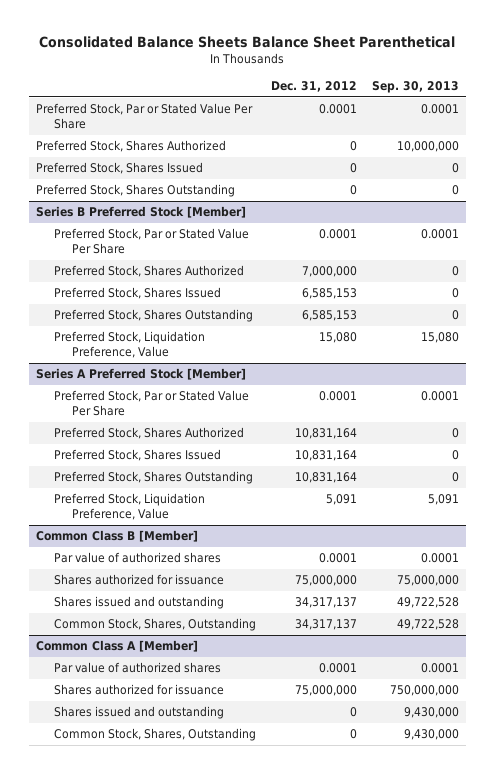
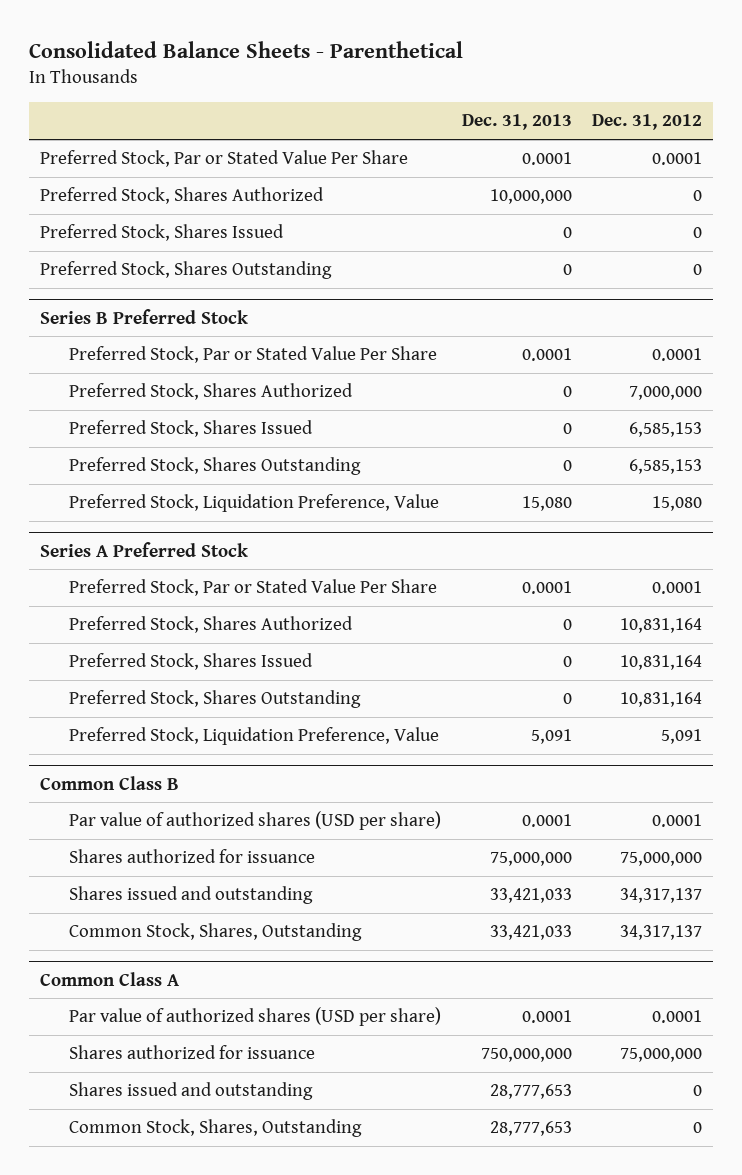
[39,35,456,48] Consolidated Balance Sheets Balance Sheet Parenthetical -> [29,41,464,59] Consolidated Balance Sheets - Parenthetical
[371,80,459,93] Sep. 30, 2013 -> none
none -> [461,114,572,131] Dec. 31, 2013
[36,206,247,219] Series B Preferred Stock [Member] -> [39,308,248,324] Series B Preferred Stock
[36,368,247,381] Series A Preferred Stock [Member] -> [39,541,248,557] Series A Preferred Stock
[36,530,199,543] Common Class B [Member] -> [39,775,179,790] Common Class B
[54,552,222,564] Par value of authorized shares -> [68,811,441,831] Par value of authorized shares (USD per share)
[36,640,199,653] Common Class A [Member] -> [39,971,179,986] Common Class A
[54,662,222,674] Par value of authorized shares -> [68,1007,441,1027] Par value of authorized shares (USD per share)

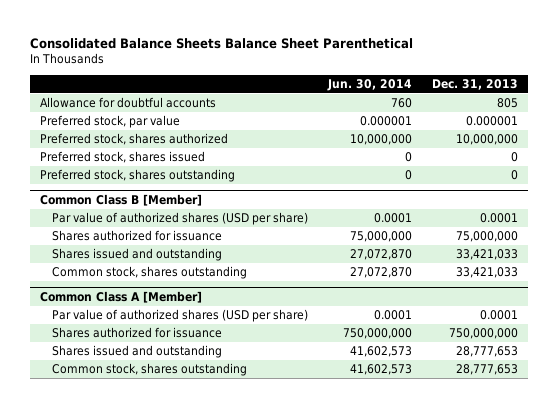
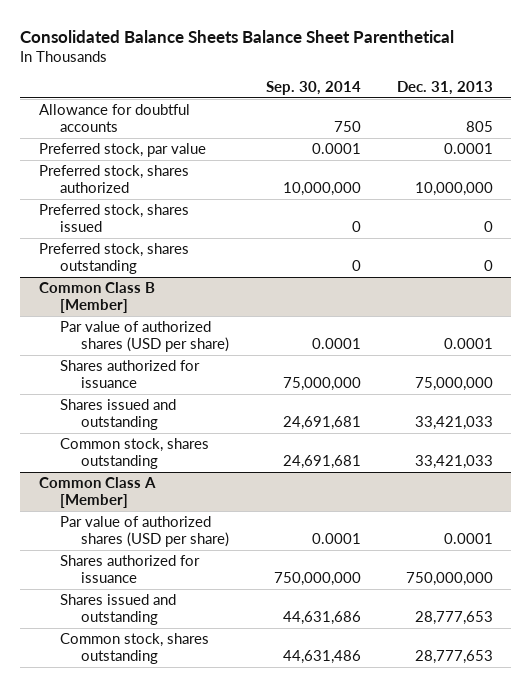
[327,78,413,91] Jun. 30, 2014 -> none
none -> [265,80,361,95] Sep. 30, 2014
[466,116,519,127] 0.000001 -> [444,142,494,154] 0.0001

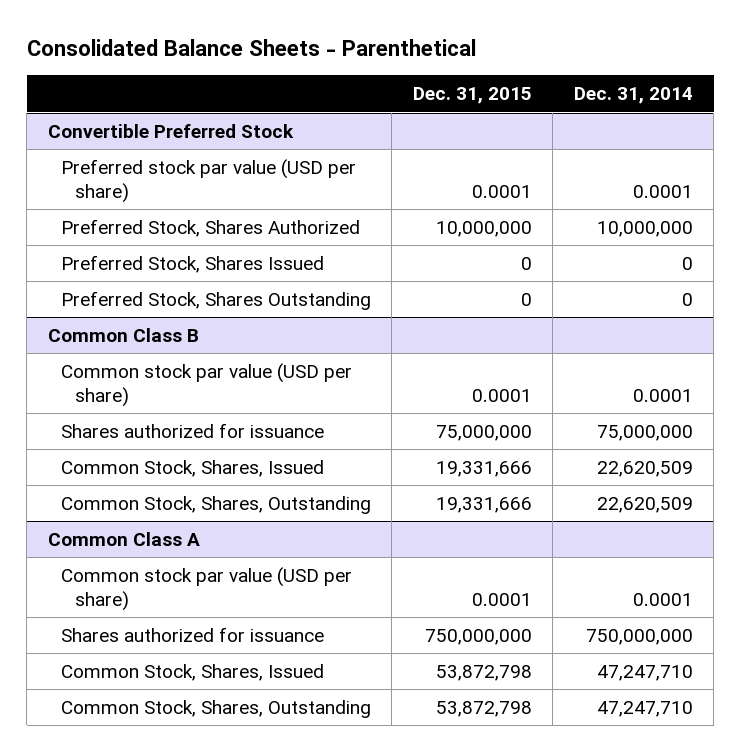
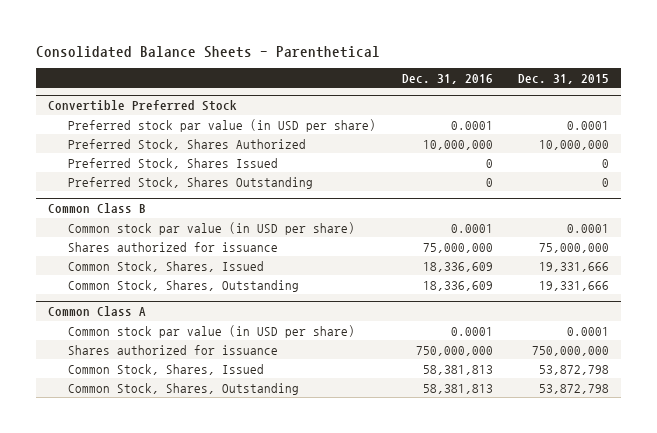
[573,87,693,105] Dec. 31, 2014 -> none
none -> [401,73,493,84] Dec. 31, 2016
[61,159,357,203] Preferred stock par value (USD per share) -> [68,118,377,132] Preferred stock par value (in USD per share)
[61,363,353,407] Common stock par value (USD per share) -> [68,221,356,235] Common stock par value (in USD per share)
[61,567,353,611] Common stock par value (USD per share) -> [68,324,356,338] Common stock par value (in USD per share)

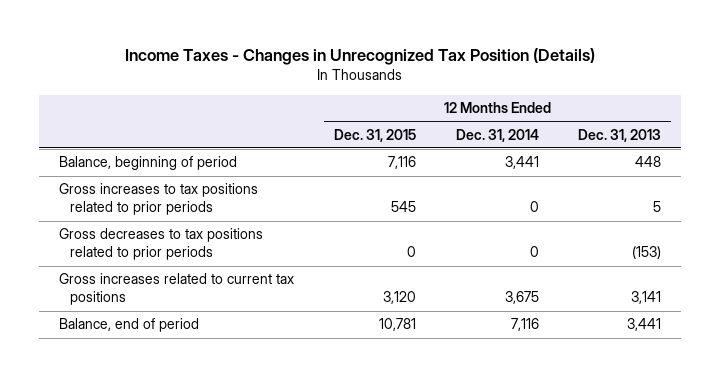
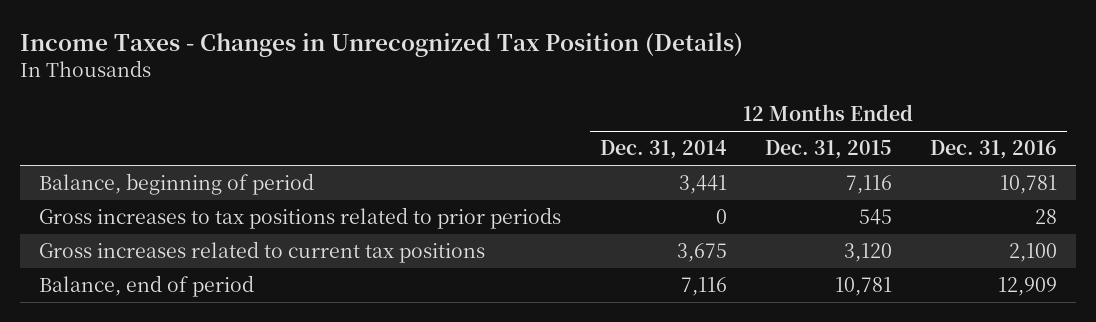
[578,128,662,142] Dec. 31, 2013 -> none
none -> [930,140,1058,160] Dec. 31, 2016
[59,228,264,261] Gross decreases to tax positions related to prior periods -> none

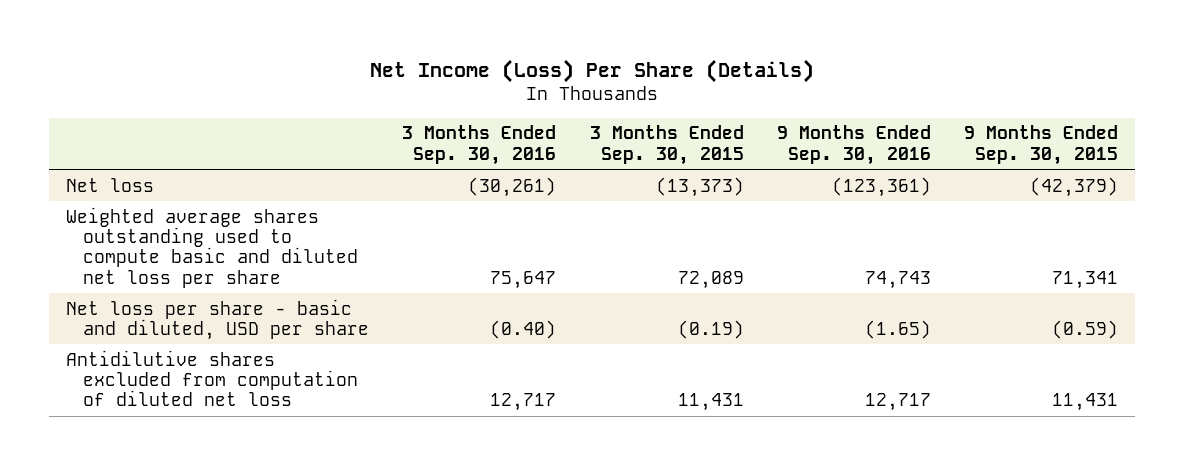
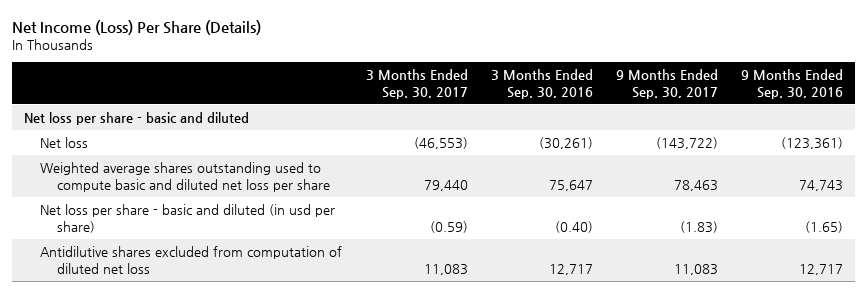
[589,125,744,165] 3 Months Ended Sep. 30, 2015 -> none
[964,125,1119,165] 9 Months Ended Sep. 30, 2015 -> none
none -> [365,69,468,99] 3 Months Ended Sep. 30, 2017
none -> [616,69,719,99] 9 Months Ended Sep. 30, 2017
none -> [23,112,249,126] Net loss per share - basic and diluted
[66,298,369,340] Net loss per share - basic and diluted, USD per share -> [40,204,336,233] Net loss per share - basic and diluted (in usd per share)

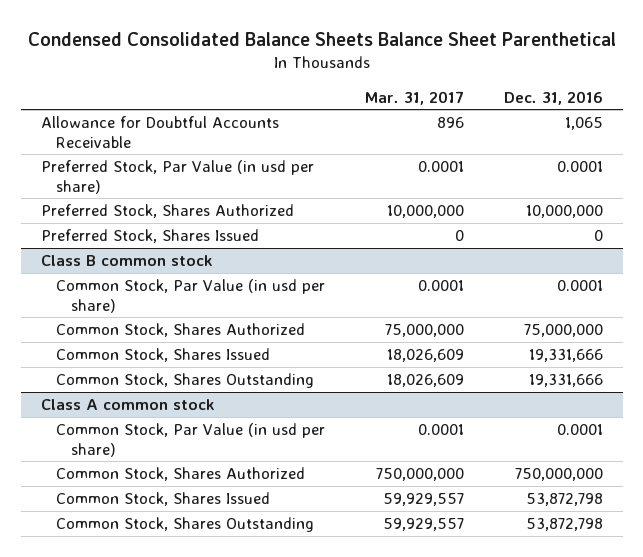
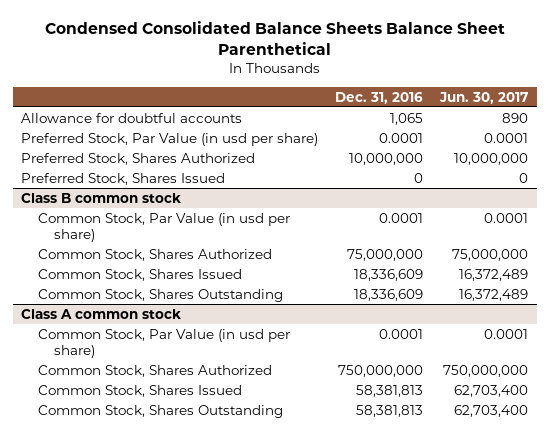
[364,90,464,105] Mar. 31, 2017 -> none
none -> [439,91,529,104] Jun. 30, 2017
[40,115,279,148] Allowance for Doubtful Accounts Receivable -> [21,112,243,123] Allowance for doubtful accounts
[528,348,603,362] 19,331,666 -> [354,268,424,281] 18,336,609
[528,373,603,387] 19,331,666 -> [354,288,424,301] 18,336,609
[525,492,603,506] 53,872,798 -> [356,384,424,397] 58,381,813
[525,517,603,531] 53,872,798 -> [356,404,424,417] 58,381,813

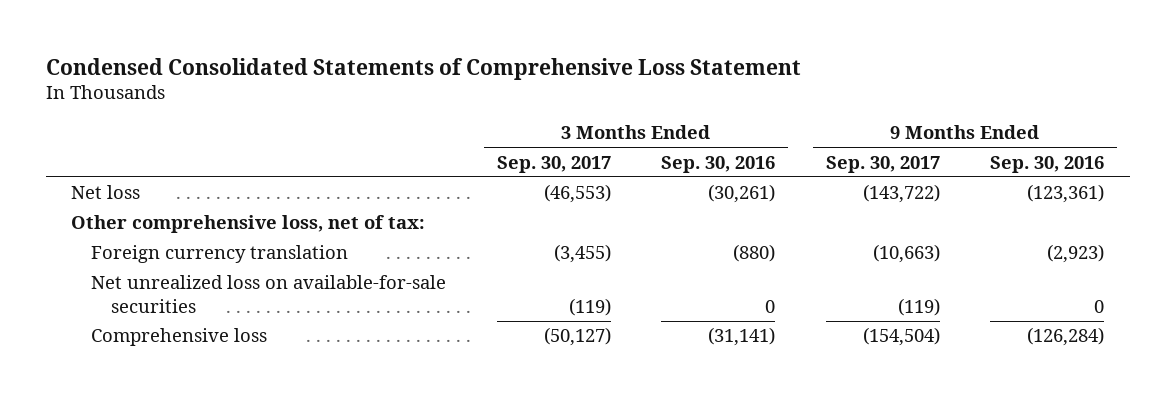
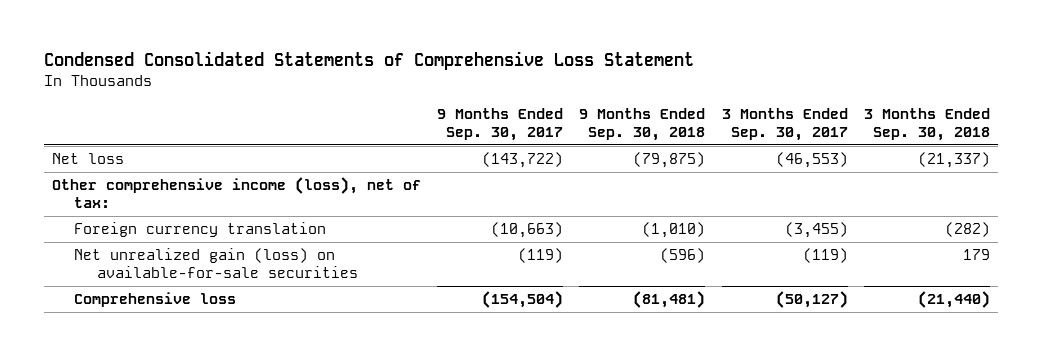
[661,155,776,173] Sep. 30, 2016 -> none
[990,155,1105,173] Sep. 30, 2016 -> none
none -> [579,107,706,141] 9 Months Ended Sep. 30, 2018
none -> [863,107,990,141] 3 Months Ended Sep. 30, 2018
[71,215,426,234] Other comprehensive loss, net of tax: -> [52,176,422,209] Other comprehensive income (loss), net of tax:
[91,275,447,313] Net unrealized loss on available-for-sale securities -> [74,247,358,279] Net unrealized gain (loss) on available-for-sale securities

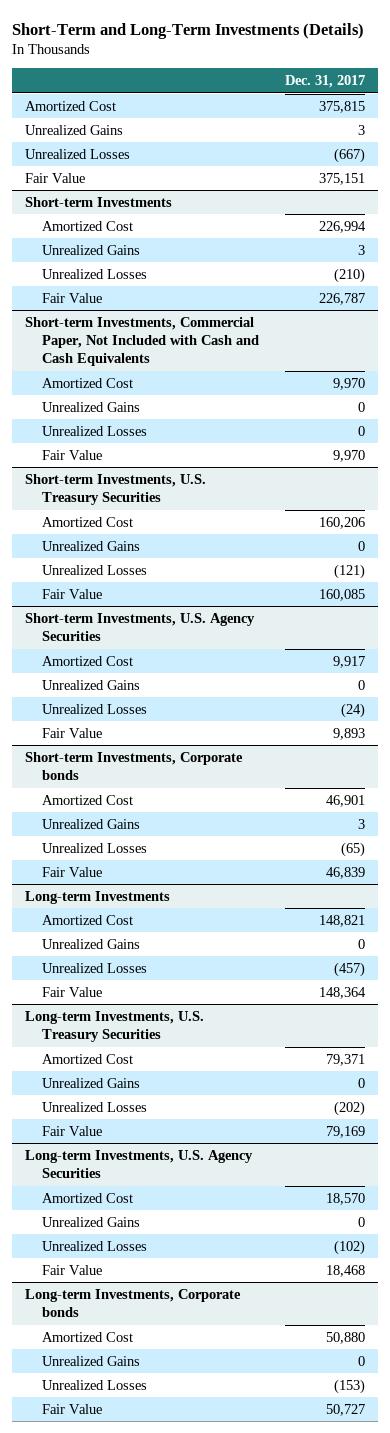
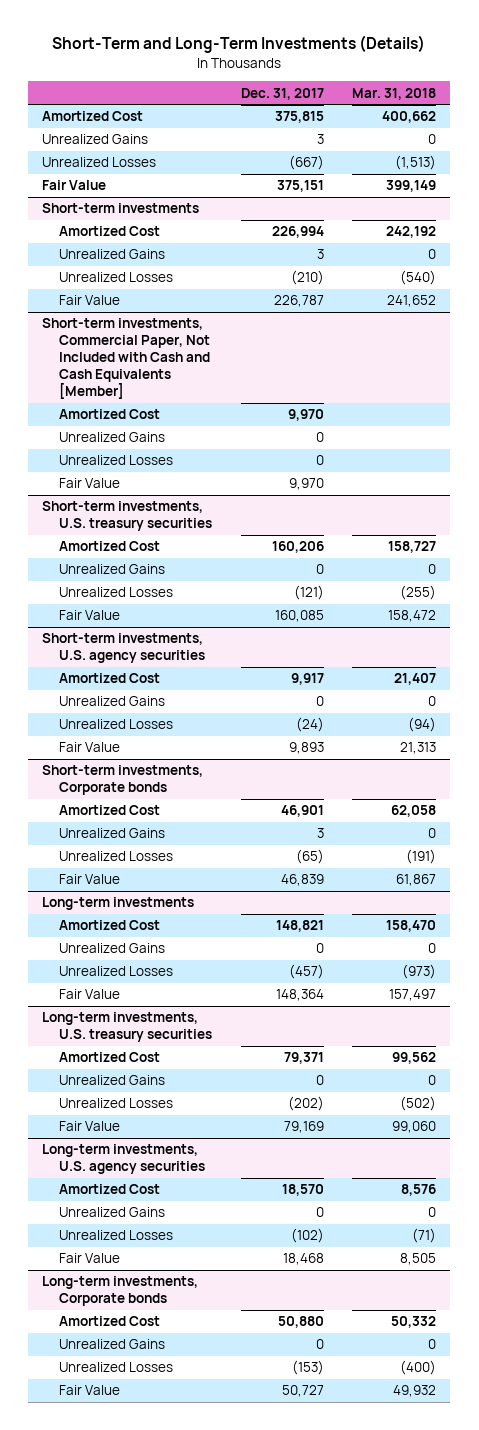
none -> [352,87,437,100] Mar. 31, 2018
[25,196,173,207] Short-term Investments -> [42,203,200,214] Short-term investments
[25,316,259,367] Short-term Investments, Commercial Paper, Not Included with Cash and Cash Equivalents -> [42,318,211,400] Short-term investments, Commercial Paper, Not Included with Cash and Cash Equivalents [Member]
[25,473,207,506] Short-term Investments, U.S. Treasury Securities -> [42,501,213,532] Short-term investments, U.S. treasury securities
[25,612,256,642] Short-term Investments, U.S. Agency Securities -> [42,633,206,664] Short-term investments, U.S. agency securities
[25,751,244,781] Short-term Investments, Corporate bonds -> [42,765,204,796] Short-term investments, Corporate bonds
[25,890,171,904] Long-term Investments -> [42,897,195,911] Long-term investments
[25,1010,205,1043] Long-term Investments, U.S. Treasury Securities -> [42,1012,213,1043] Long-term investments, U.S. treasury securities
[25,1149,254,1179] Long-term Investments, U.S. Agency Securities -> [42,1144,206,1175] Long-term investments, U.S. agency securities
[25,1288,242,1318] Long-term Investments, Corporate bonds -> [42,1276,199,1307] Long-term investments, Corporate bonds

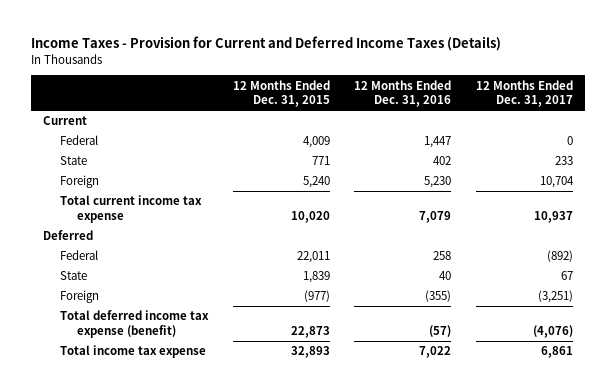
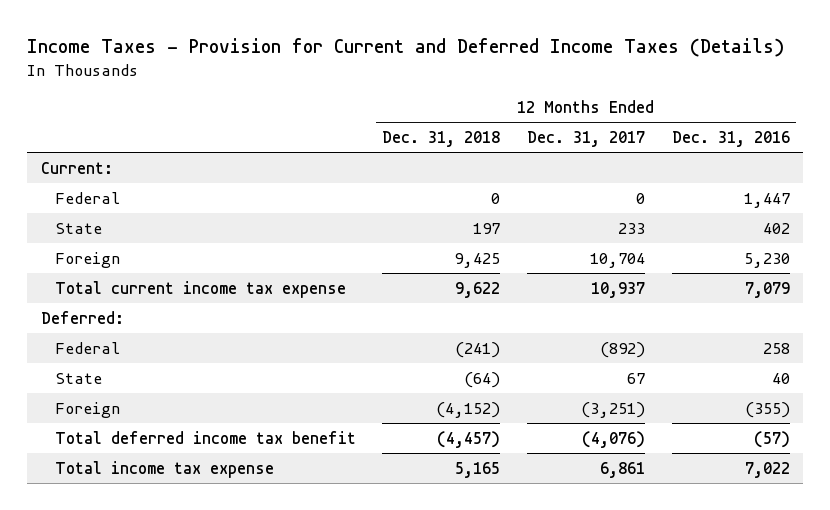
[232,79,330,108] 12 Months Ended Dec. 31, 2015 -> none
none -> [382,131,501,148] Dec. 31, 2018
[42,116,87,126] Current -> [40,161,113,174] Current:
[42,230,93,241] Deferred -> [40,310,124,324] Deferred:
[60,310,210,338] Total deferred income tax expense (benefit) -> [54,430,356,444] Total deferred income tax benefit

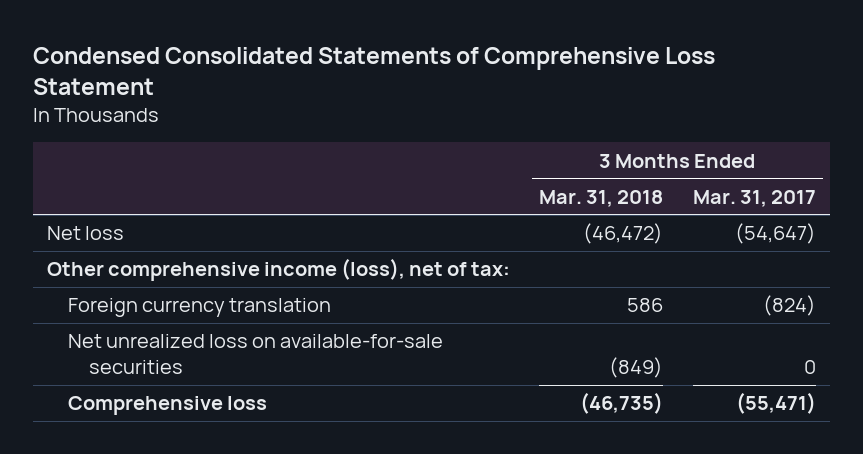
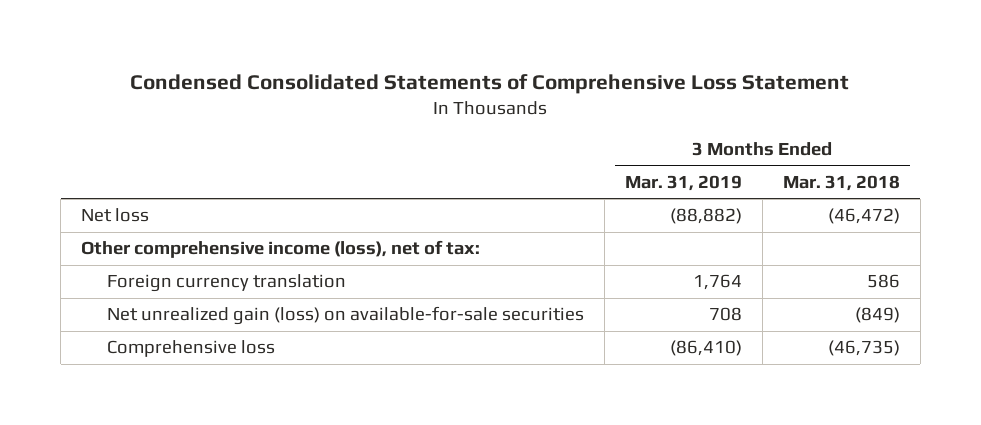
[692,189,816,207] Mar. 31, 2017 -> none
none -> [625,174,743,191] Mar. 31, 2019
[68,334,444,375] Net unrealized loss on available-for-sale securities -> [107,306,585,326] Net unrealized gain (loss) on available-for-sale securities

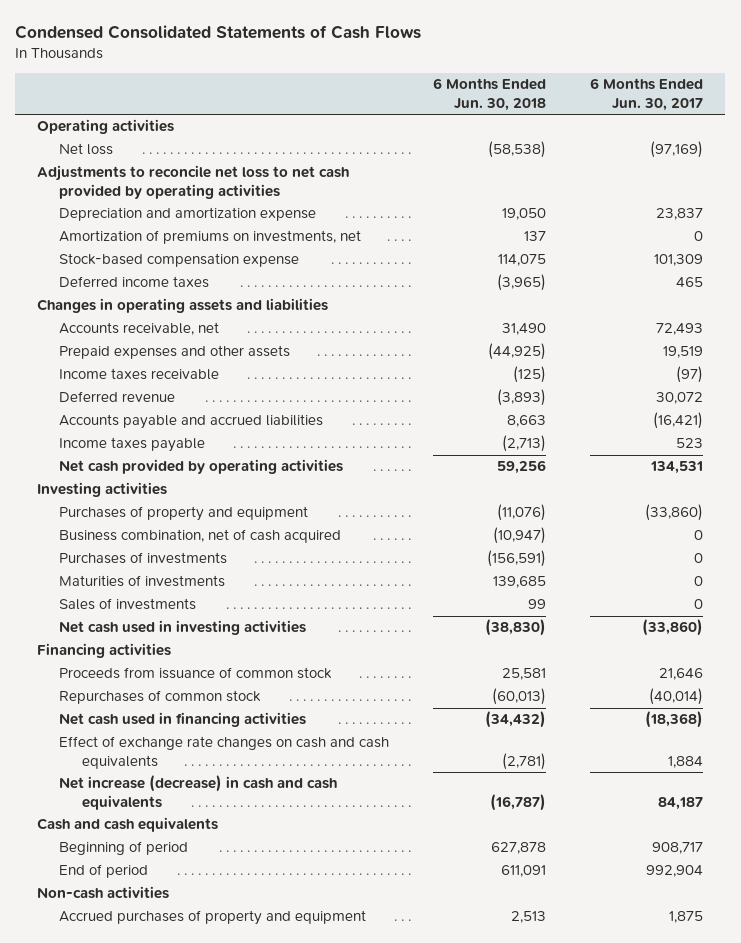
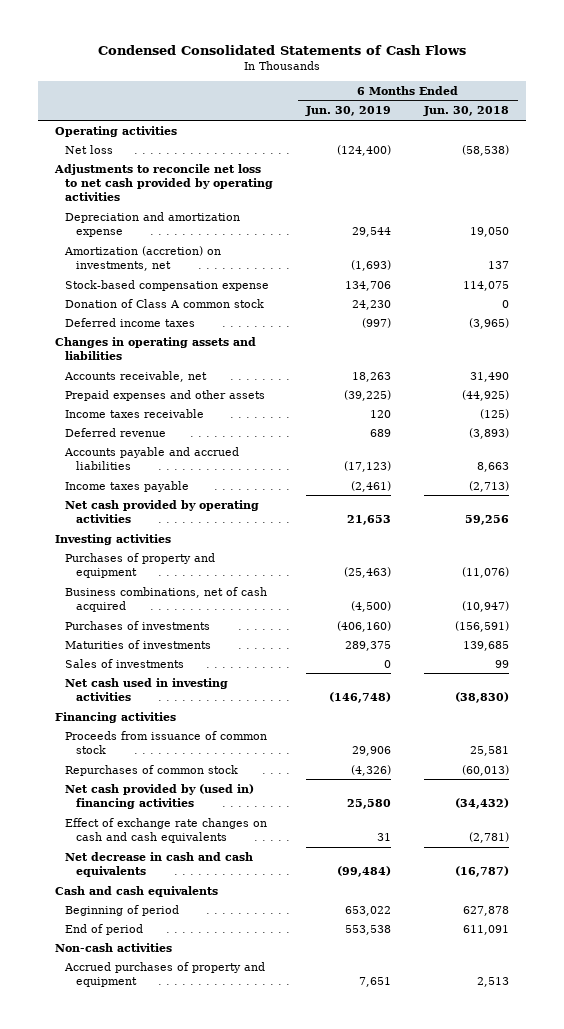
[590,78,704,111] 6 Months Ended Jun. 30, 2017 -> none
none -> [305,106,392,117] Jun. 30, 2019
[59,230,362,245] Amortization of premiums on investments, net -> [64,245,222,271] Amortization (accretion) on investments, net
none -> [65,298,265,308] Donation of Class A common stock
[59,529,342,544] Business combination, net of cash acquired -> [65,586,268,612] Business combinations, net of cash acquired
[59,712,307,728] Net cash used in financing activities -> [65,783,255,809] Net cash provided by (used in) financing activities
[59,775,338,811] Net increase (decrease) in cash and cash equivalents -> [65,851,254,877] Net decrease in cash and cash equivalents

